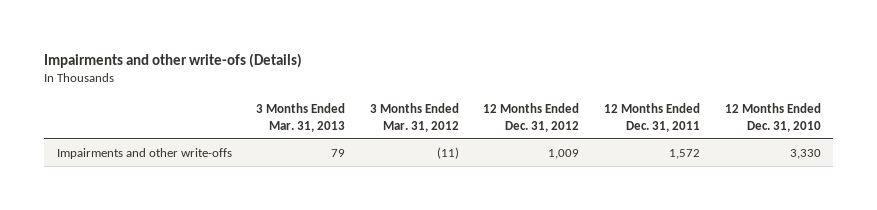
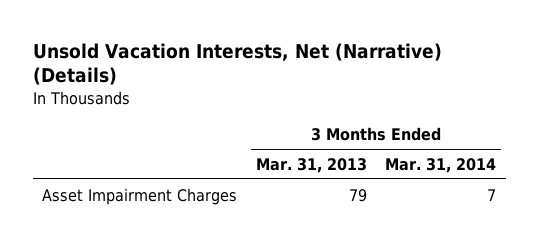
[44,52,303,68] Impairments and other write-ofs (Details) -> [32,42,442,86] Unsold Vacation Interests, Net (Narrative) (Details)
[369,102,459,132] 3 Months Ended Mar. 31, 2012 -> none
[483,102,580,132] 12 Months Ended Dec. 31, 2012 -> none
[603,102,700,132] 12 Months Ended Dec. 31, 2011 -> none
[724,102,821,132] 12 Months Ended Dec. 31, 2010 -> none
none -> [385,157,497,173] Mar. 31, 2014
[56,148,232,160] Impairments and other write-offs -> [42,187,238,205] Asset Impairment Charges

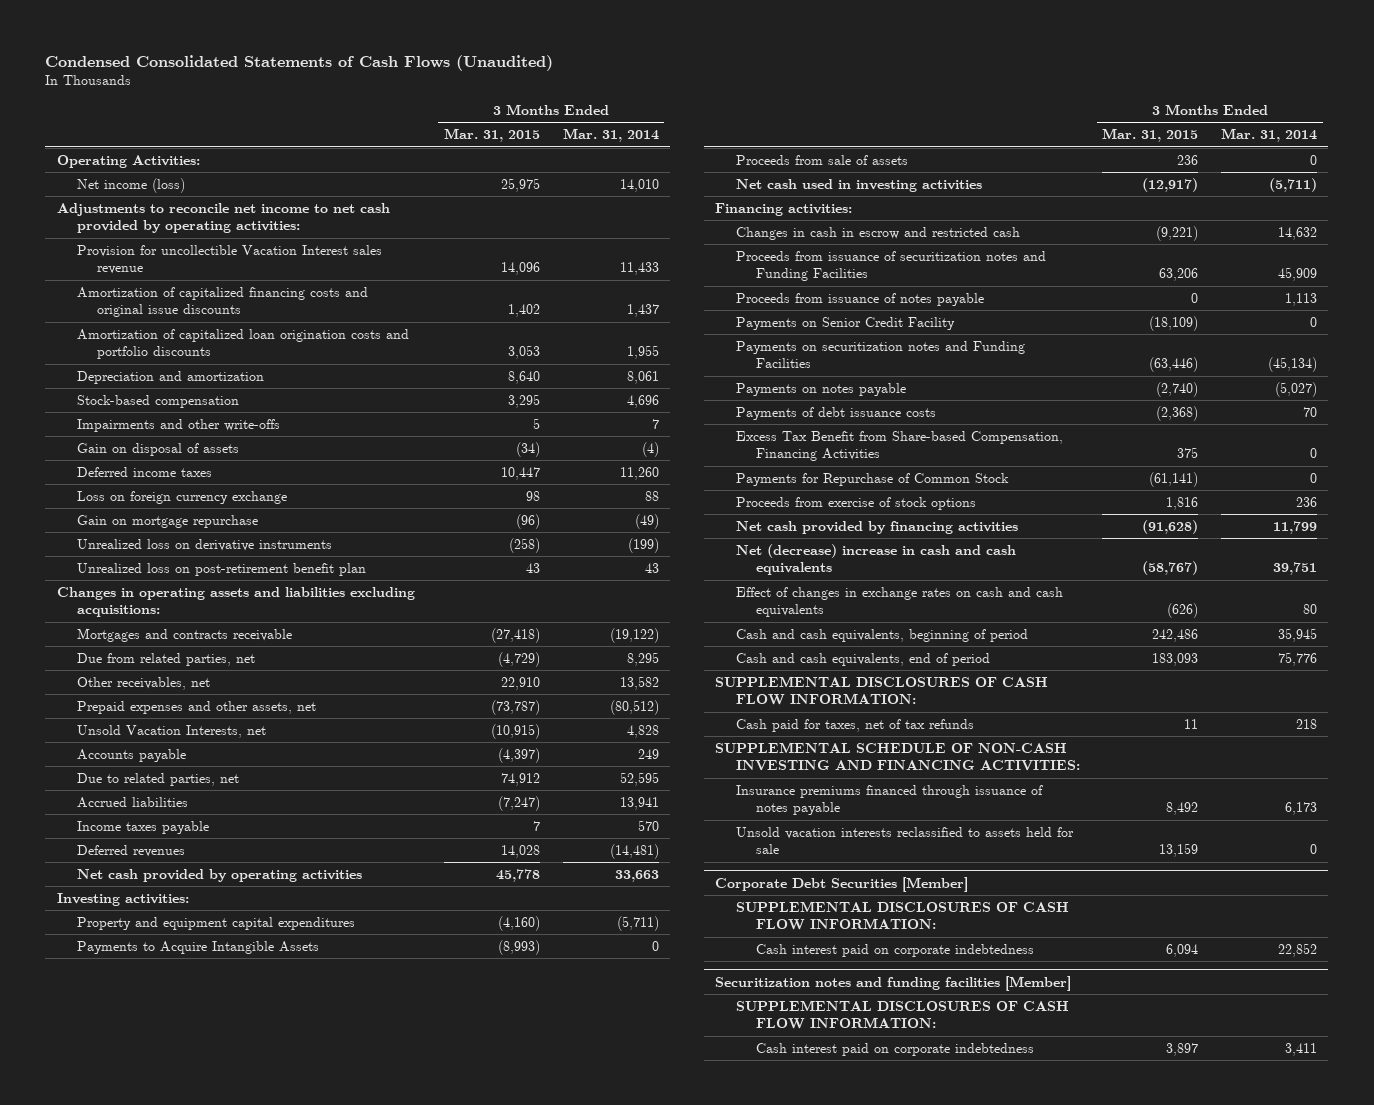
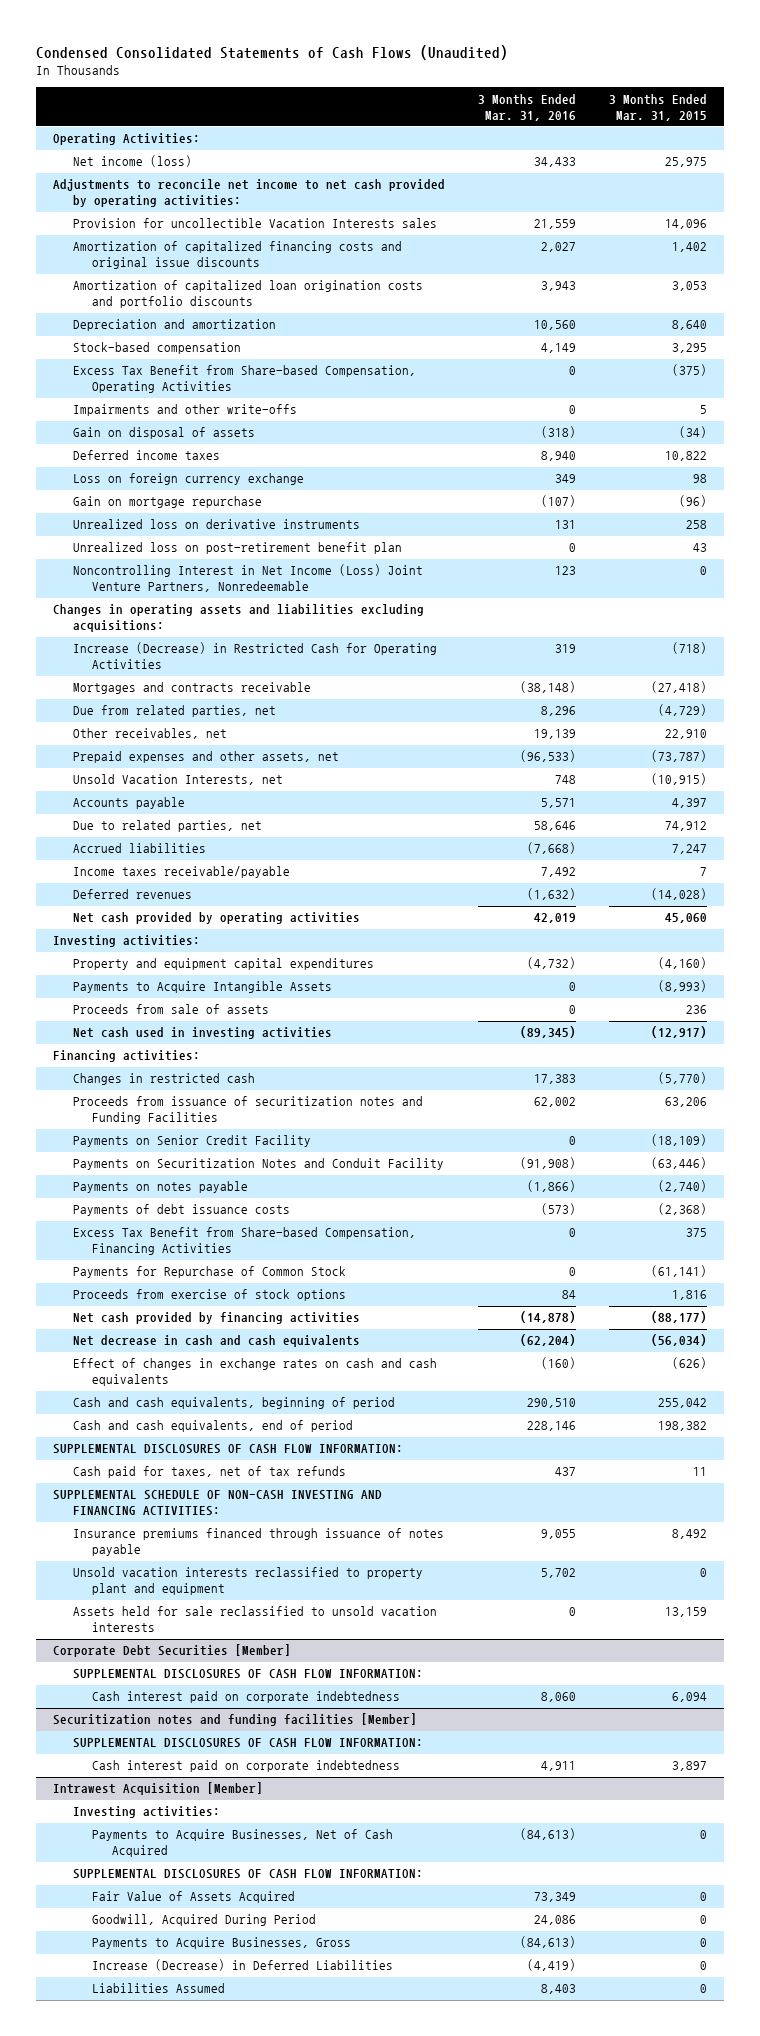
[562,128,659,143] Mar. 31, 2014 -> none
none -> [478,93,577,121] 3 Months Ended Mar. 31, 2016
[77,244,383,275] Provision for uncollectible Vacation Interest sales revenue -> [72,218,437,229] Provision for uncollectible Vacation Interests sales
none -> [72,365,416,394] Excess Tax Benefit from Share-based Compensation, Operating Activities
[500,466,540,480] 10,447 -> [665,451,708,462] 10,822
[508,537,540,553] (258) -> [686,520,708,530] 258
none -> [72,564,423,593] Noncontrolling Interest in Net Income (Loss) Joint Venture Partners, Nonredeemable
none -> [72,642,437,670] Increase (Decrease) in Restricted Cash for Operating Activities
[497,747,540,763] (4,397) -> [672,798,708,809] 4,397
[497,795,540,811] (7,247) -> [672,844,708,855] 7,247
[77,820,210,834] Income taxes payable -> [72,866,290,879] Income taxes receivable/payable
[500,844,540,858] 14,028 -> [651,888,708,901] (14,028)
[495,868,540,882] 45,778 -> [665,913,708,924] 45,060
[735,226,1020,240] Changes in cash in escrow and restricted cash -> [72,1073,255,1086] Changes in restricted cash
[1156,225,1199,241] (9,221) -> [658,1072,708,1085] (5,770)
[735,292,984,306] Proceeds from issuance of notes payable -> none
[735,340,1025,369] Payments on securitization notes and Funding Facilities -> [72,1158,444,1171] Payments on Securitization Notes and Conduit Facility
[1142,519,1199,534] (91,628) -> [651,1311,708,1324] (88,177)
[735,543,1016,576] Net (decrease) increase in cash and cash equivalents -> [72,1335,360,1348] Net decrease in cash and cash equivalents
[1142,561,1199,576] (58,767) -> [651,1334,708,1347] (56,034)
[1152,628,1199,642] 242,486 -> [658,1398,708,1409] 255,042
[1152,652,1199,666] 183,093 -> [658,1421,708,1432] 198,382
none -> [72,1567,423,1596] Unsold vacation interests reclassified to property plant and equipment
[735,826,1074,855] Unsold vacation interests reclassified to assets held for sale -> [72,1606,437,1633] Assets held for sale reclassified to unsold vacation interests
none -> [52,1782,263,1796] Intrawest Acquisition [Member]
none -> [72,1806,220,1819] Investing activities:
none -> [92,1829,394,1858] Payments to Acquire Businesses, Net of Cash Acquired
none -> [72,1869,423,1880] SUPPLEMENTAL DISCLOSURES OF CASH FLOW INFORMATION:
none -> [92,1891,296,1904] Fair Value of Assets Acquired
none -> [92,1914,317,1927] Goodwill, Acquired During Period
none -> [92,1937,352,1950] Payments to Acquire Businesses, Gross
none -> [92,1959,394,1972] Increase (Decrease) in Deferred Liabilities
none -> [92,1983,226,1994] Liabilities Assumed

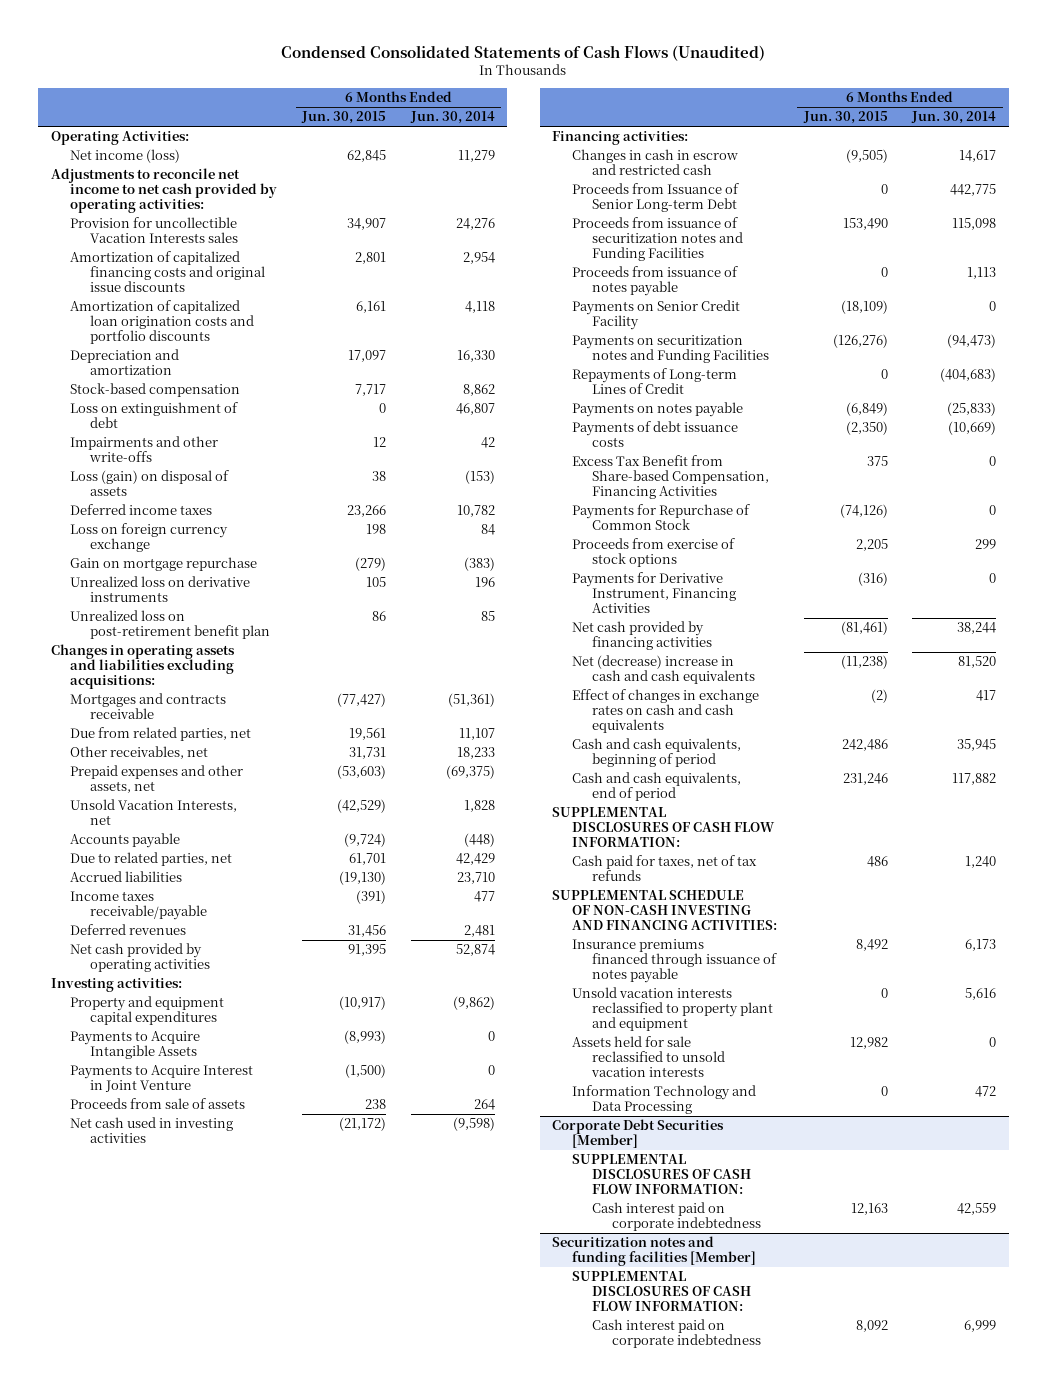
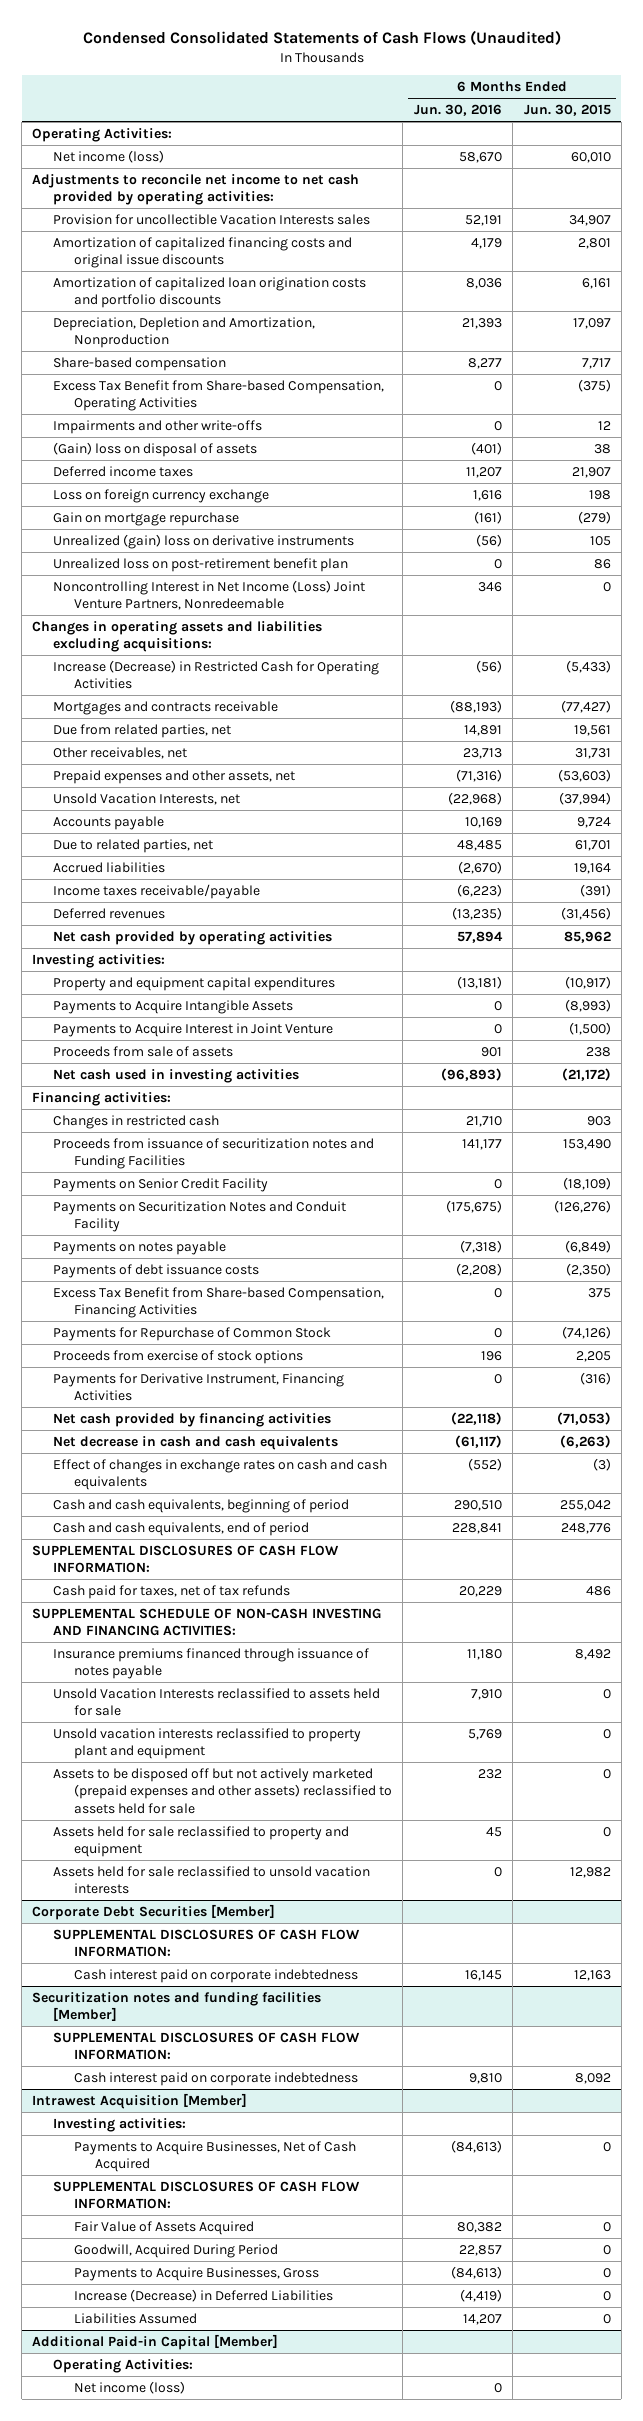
[410,111,496,125] Jun. 30, 2014 -> none
none -> [413,104,502,117] Jun. 30, 2016
[347,150,387,163] 62,845 -> [570,151,611,163] 60,010
[70,402,239,429] Loss on extinguishment of debt -> none
[70,349,180,376] Depreciation and amortization -> [53,316,316,349] Depreciation, Depletion and Amortization, Nonproduction
[70,383,241,398] Stock-based compensation -> [53,356,227,371] Share-based compensation
none -> [53,379,385,412] Excess Tax Benefit from Share-based Compensation, Operating Activities
[70,470,230,497] Loss (gain) on disposal of assets -> [53,441,258,457] (Gain) loss on disposal of assets
[347,505,387,518] 23,266 -> [571,466,611,478] 21,907
[70,576,251,603] Unrealized loss on derivative instruments -> [53,533,355,549] Unrealized (gain) loss on derivative instruments
none -> [53,579,366,611] Noncontrolling Interest in Net Income (Loss) Joint Venture Partners, Nonredeemable
none -> [53,659,380,690] Increase (Decrease) in Restricted Cash for Operating Activities
[337,799,387,814] (42,529) -> [558,791,611,805] (37,994)
[344,833,387,848] (9,724) -> [576,816,611,828] 9,724
[339,871,387,886] (19,130) -> [573,862,611,874] 19,164
[348,925,387,938] 31,456 -> [560,906,611,920] (31,456)
[348,944,387,957] 91,395 -> [563,930,611,943] 85,962
[571,183,739,213] Proceeds from Issuance of Senior Long-term Debt -> none
[571,149,738,176] Changes in cash in escrow and restricted cash -> [53,1114,220,1129] Changes in restricted cash
[845,149,888,164] (9,505) -> [586,1115,611,1126] 903
[571,266,738,297] Proceeds from issuance of notes payable -> none
[571,368,737,395] Repayments of Long-term Lines of Credit -> none
[571,335,769,364] Payments on securitization notes and Funding Facilities -> [53,1200,347,1233] Payments on Securitization Notes and Conduit Facility
[840,621,888,636] (81,461) -> [556,1411,611,1425] (71,053)
[571,655,755,685] Net (decrease) increase in cash and cash equivalents -> [53,1435,339,1450] Net decrease in cash and cash equivalents
[840,655,888,670] (11,238) -> [559,1434,611,1448] (6,263)
[870,689,888,704] (2) -> [592,1457,611,1471] (3)
[841,739,888,752] 242,486 -> [559,1499,611,1511] 255,042
[842,773,888,786] 231,246 -> [560,1522,611,1534] 248,776
none -> [53,1687,381,1717] Unsold Vacation Interests reclassified to assets held for sale
none -> [53,1767,392,1814] Assets to be disposed off but not actively marketed (prepaid expenses and other assets) reclassified to assets held for sale
none -> [53,1825,350,1858] Assets held for sale reclassified to property and equipment
[571,1085,756,1115] Information Technology and Data Processing -> none
none -> [32,2092,248,2109] Intrawest Acquisition [Member]
none -> [53,2117,187,2132] Investing activities:
none -> [73,2140,356,2173] Payments to Acquire Businesses, Net of Cash Acquired
none -> [53,2180,361,2210] SUPPLEMENTAL DISCLOSURES OF CASH FLOW INFORMATION:
none -> [73,2220,254,2235] Fair Value of Assets Acquired
none -> [73,2243,278,2258] Goodwill, Acquired During Period
none -> [73,2266,319,2281] Payments to Acquire Businesses, Gross
none -> [73,2288,333,2302] Increase (Decrease) in Deferred Liabilities
none -> [73,2312,197,2324] Liabilities Assumed
none -> [32,2333,279,2350] Additional Paid-in Capital [Member]
none -> [53,2358,194,2373] Operating Activities:
none -> [73,2380,185,2394] Net income (loss)

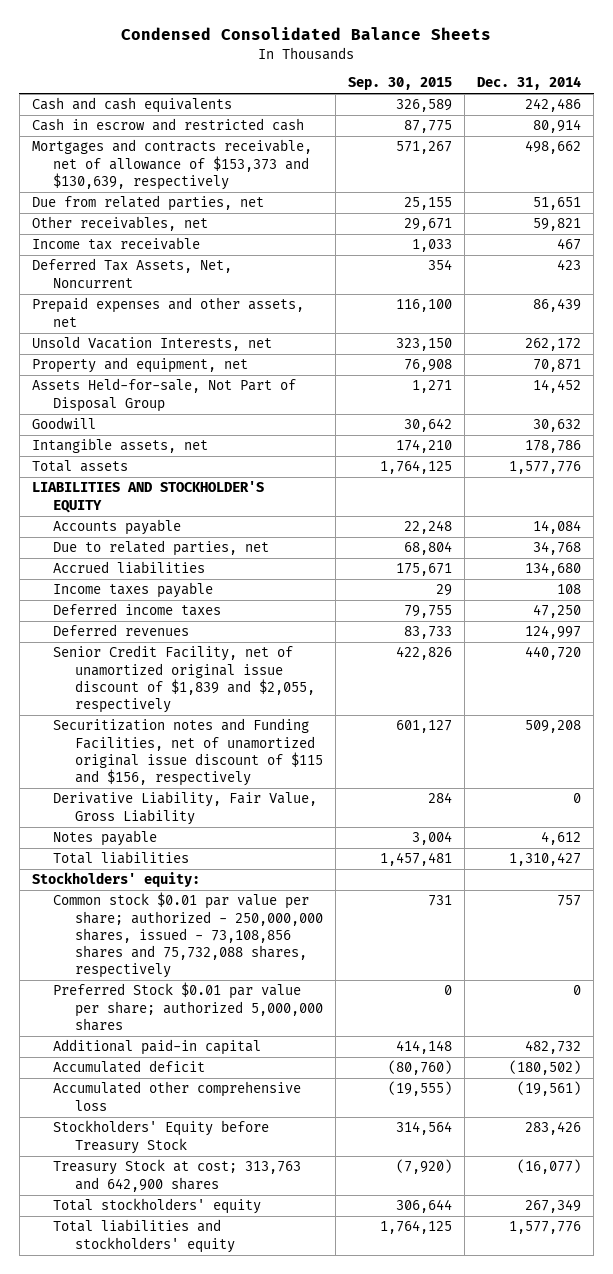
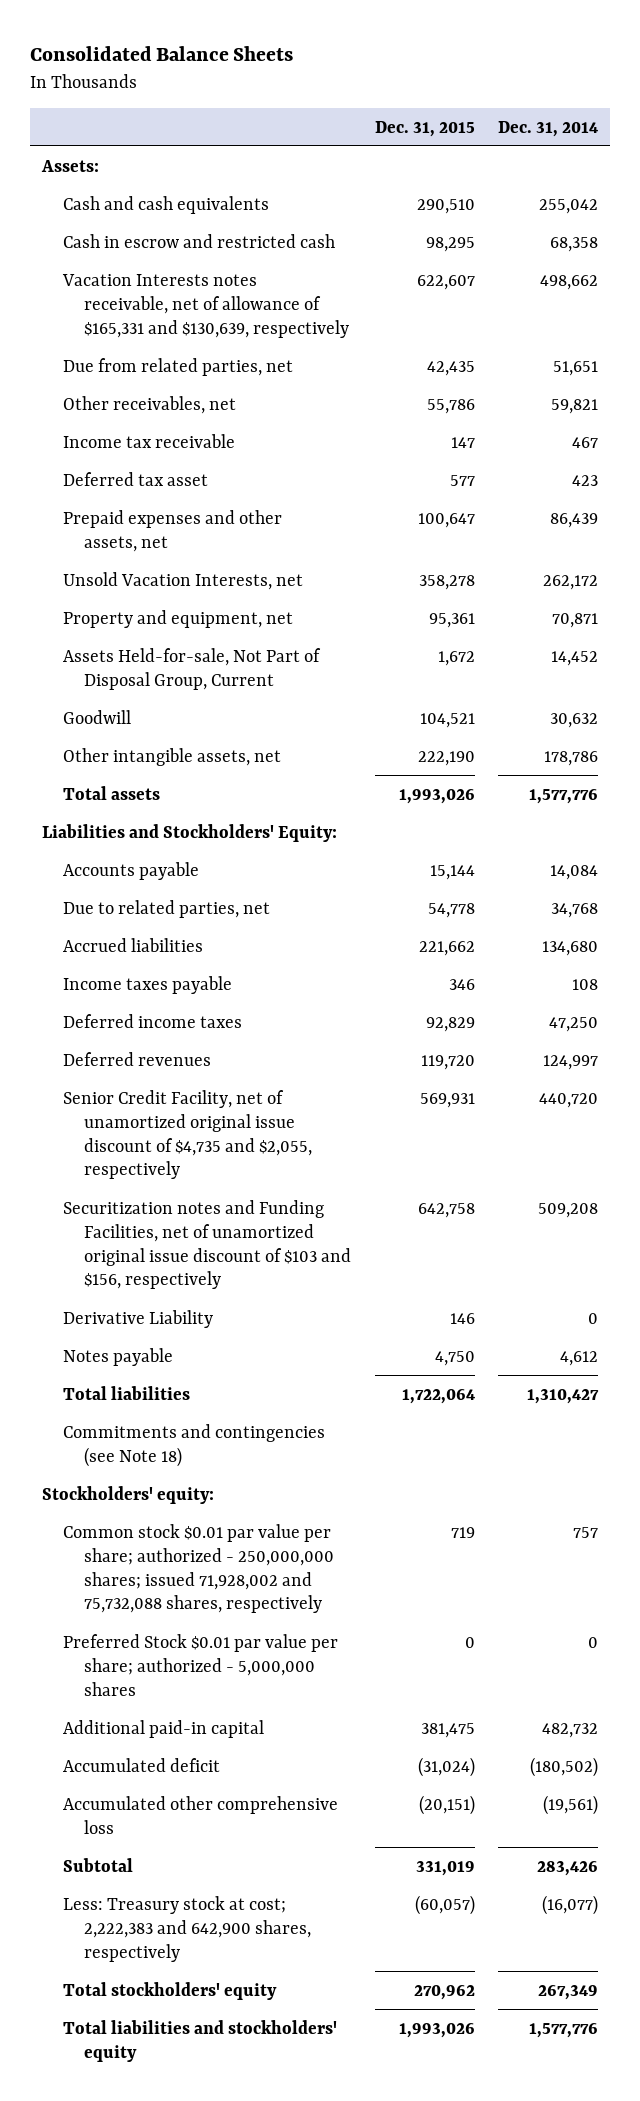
[121,27,492,41] Condensed Consolidated Balance Sheets -> [30,46,294,62] Consolidated Balance Sheets
[347,77,452,91] Sep. 30, 2015 -> none
none -> [374,120,475,137] Dec. 31, 2015
none -> [41,159,100,172] Assets:
[524,98,581,113] 242,486 -> [539,198,599,214] 255,042
[532,119,581,134] 80,914 -> [550,236,599,252] 68,358
[31,139,312,190] Mortgages and contracts receivable, net of allowance of $153,373 and $130,639, respectively -> [62,273,350,338] Vacation Interests notes receivable, net of allowance of $165,331 and $130,639, respectively
[31,258,232,288] Deferred Tax Assets, Net, Noncurrent -> [63,471,209,486] Deferred tax asset
[31,378,296,412] Assets Held-for-sale, Not Part of Disposal Group -> [63,647,322,690] Assets Held-for-sale, Not Part of Disposal Group, Current
[31,438,208,454] Intangible assets, net -> [63,747,282,766] Other intangible assets, net
[31,481,264,513] LIABILITIES AND STOCKHOLDER'S EQUITY -> [42,823,338,842] Liabilities and Stockholders' Equity:
[53,791,318,825] Derivative Liability, Fair Value, Gross Liability -> none
[53,645,315,713] Senior Credit Facility, net of unamortized original issue discount of $1,839 and $2,055, respectively -> [63,1089,313,1180] Senior Credit Facility, net of unamortized original issue discount of $4,735 and $2,055, respectively
[53,718,323,786] Securitization notes and Funding Facilities, net of unamortized original issue discount of $115 and $156, respectively -> [63,1199,352,1290] Securitization notes and Funding Facilities, net of unamortized original issue discount of $103 and $156, respectively
none -> [63,1309,214,1328] Derivative Liability
none -> [63,1423,326,1467] Commitments and contingencies (see Note 18)
[53,892,323,979] Common stock $0.01 par value per share; authorized - 250,000,000 shares, issued - 73,108,856 shares and 75,732,088 shares, respectively -> [63,1523,335,1614] Common stock $0.01 par value per share; authorized - 250,000,000 shares; issued 71,928,002 and 75,732,088 shares, respectively
[53,982,323,1031] Preferred Stock $0.01 par value per share; authorized 5,000,000 shares -> [63,1633,339,1696] Preferred Stock $0.01 par value per share; authorized - 5,000,000 shares
[53,1120,270,1154] Stockholders' Equity before Treasury Stock -> [63,1857,134,1872] Subtotal
[53,1159,302,1192] Treasury Stock at cost; 313,763 and 642,900 shares -> [63,1895,312,1962] Less: Treasury stock at cost; 2,222,383 and 642,900 shares, respectively

